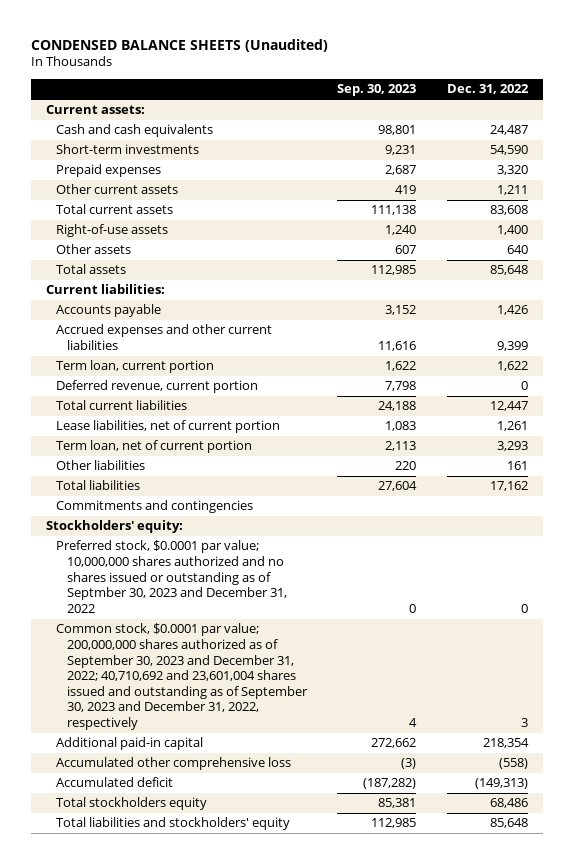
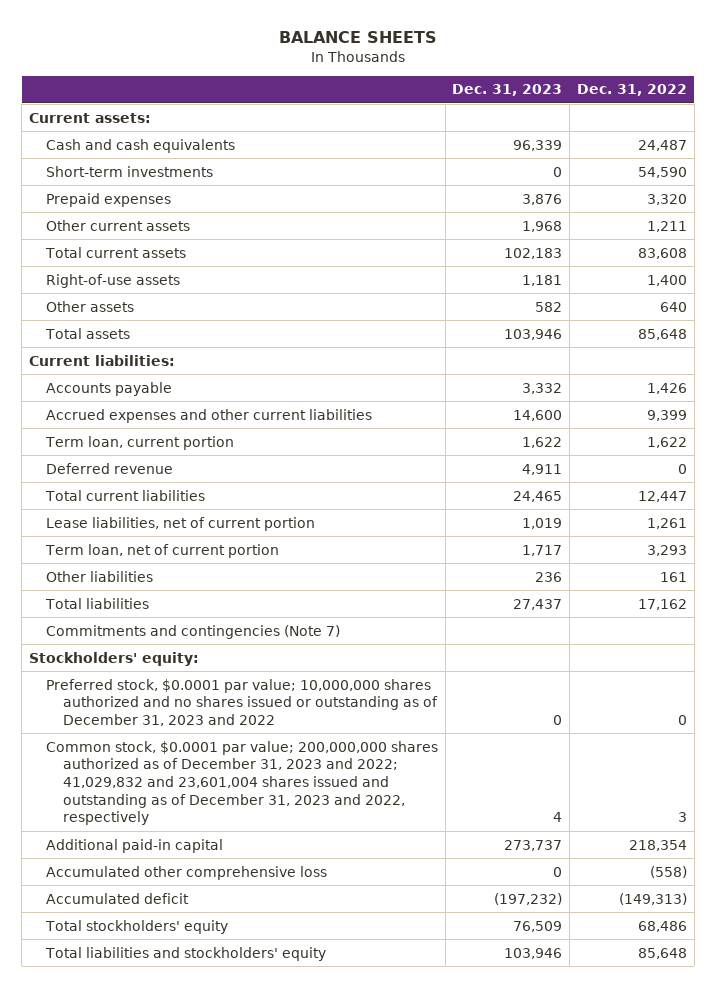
[30,38,328,52] CONDENSED BALANCE SHEETS (Unaudited) -> [279,31,438,44] BALANCE SHEETS
[337,84,417,97] Sep. 30, 2023 -> none
none -> [452,84,563,97] Dec. 31, 2023
[56,380,259,394] Deferred revenue, current portion -> [45,462,173,474] Deferred revenue
[56,500,254,514] Commitments and contingencies -> [45,624,340,639] Commitments and contingencies (Note 7)
[56,540,287,613] Preferred stock, $0.0001 par value; 10,000,000 shares authorized and no shares issued or outstanding as of Septmber 30, 2023 and December 31, 2022 -> [45,678,438,726] Preferred stock, $0.0001 par value; 10,000,000 shares authorized and no shares issued or outstanding as of December 31, 2023 and 2022
[56,623,308,730] Common stock, $0.0001 par value; 200,000,000 shares authorized as of September 30, 2023 and December 31, 2022; 40,710,692 and 23,601,004 shares issued and outstanding as of September 30, 2023 and December 31, 2022, respectively -> [45,740,438,826] Common stock, $0.0001 par value; 200,000,000 shares authorized as of December 31, 2023 and 2022; 41,029,832 and 23,601,004 shares issued and outstanding as of December 31, 2023 and 2022, respectively
[56,797,208,811] Total stockholders equity -> [44,919,228,934] Total stockholders' equity

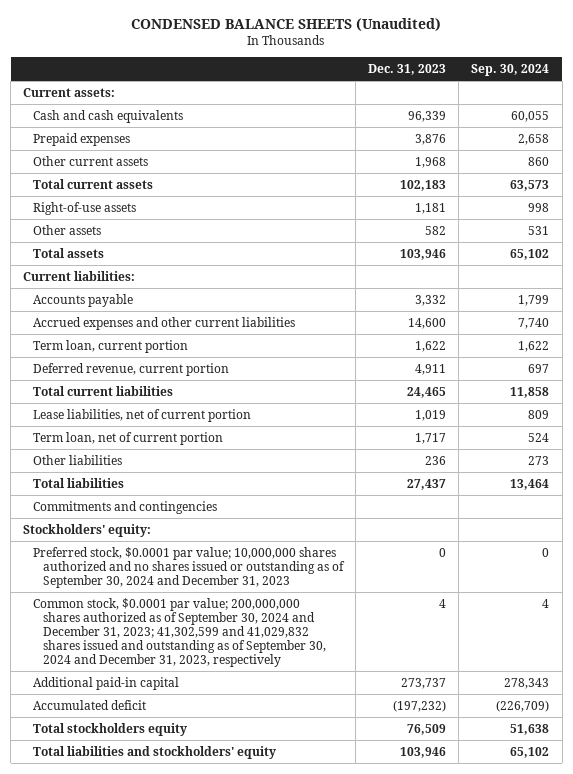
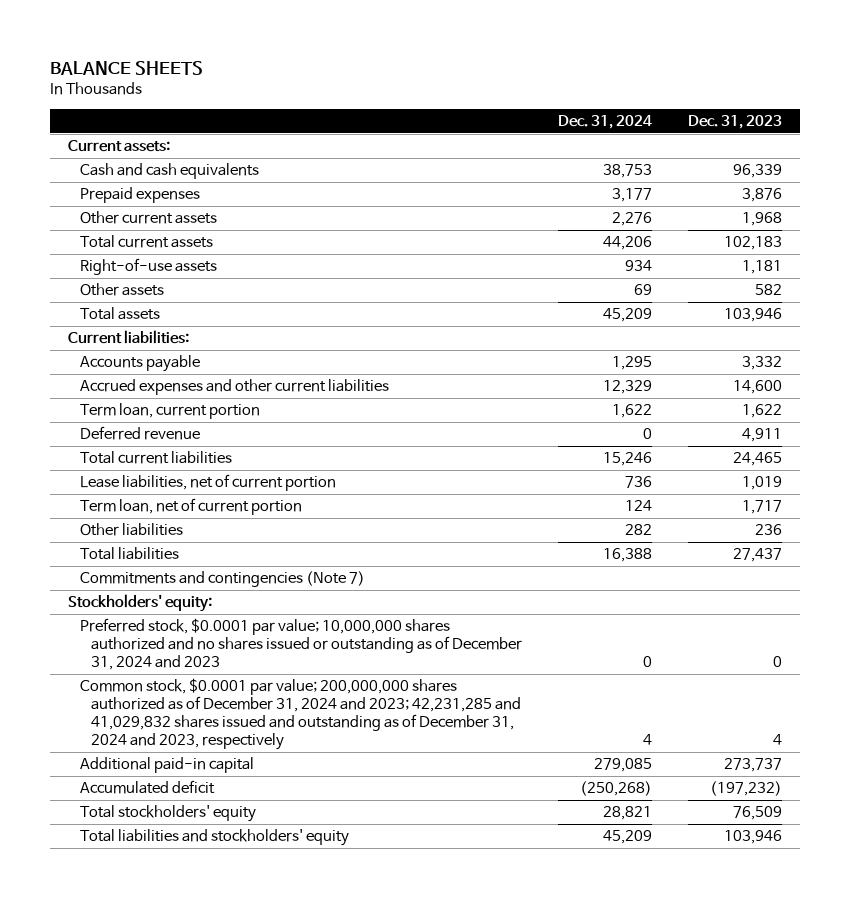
[131,18,442,32] CONDENSED BALANCE SHEETS (Unaudited) -> [50,60,204,75] BALANCE SHEETS
[471,64,550,77] Sep. 30, 2024 -> none
none -> [557,115,652,130] Dec. 31, 2024
[33,362,230,376] Deferred revenue, current portion -> [79,426,200,441] Deferred revenue
[33,500,218,514] Commitments and contingencies -> [79,571,365,588] Commitments and contingencies (Note 7)
[33,546,346,588] Preferred stock, $0.0001 par value; 10,000,000 shares authorized and no shares issued or outstanding as of September 30, 2024 and December 31, 2023 -> [79,618,523,671] Preferred stock, $0.0001 par value; 10,000,000 shares authorized and no shares issued or outstanding as of December 31, 2024 and 2023
[33,597,327,668] Common stock, $0.0001 par value; 200,000,000 shares authorized as of September 30, 2024 and December 31, 2023; 41,302,599 and 41,029,832 shares issued and outstanding as of September 30, 2024 and December 31, 2023, respectively -> [79,678,522,751] Common stock, $0.0001 par value; 200,000,000 shares authorized as of December 31, 2024 and 2023; 42,231,285 and 41,029,832 shares issued and outstanding as of December 31, 2024 and 2023, respectively
[33,722,188,736] Total stockholders equity -> [79,805,256,823] Total stockholders' equity

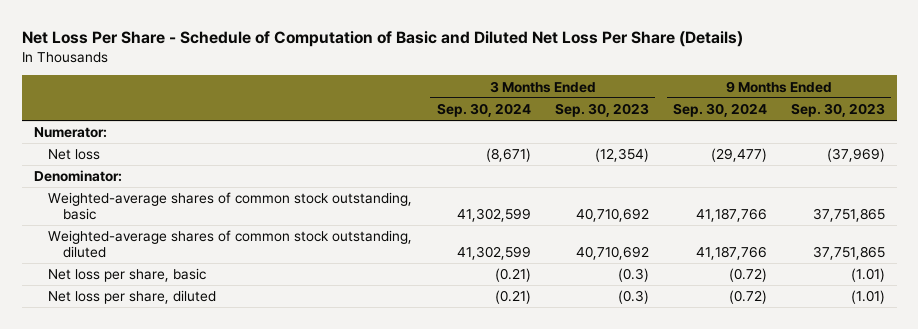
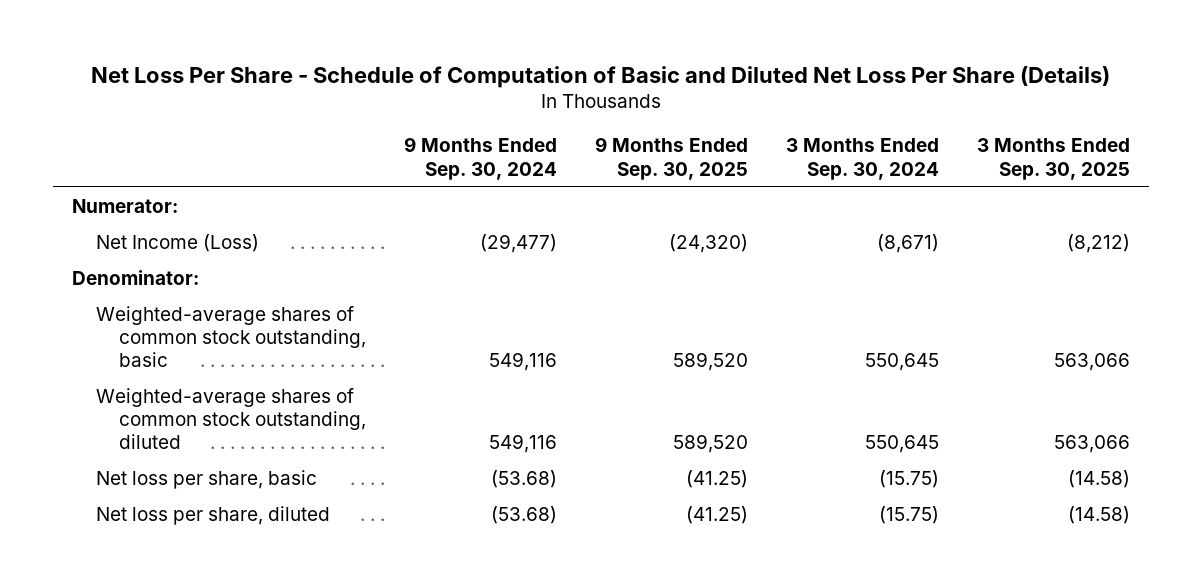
[554,103,649,118] Sep. 30, 2023 -> none
[790,103,885,118] Sep. 30, 2023 -> none
none -> [594,137,748,180] 9 Months Ended Sep. 30, 2025
none -> [976,138,1130,180] 3 Months Ended Sep. 30, 2025
[48,149,101,161] Net loss -> [95,233,259,252] Net Income (Loss)
[456,207,531,222] 41,302,599 -> [864,353,939,372] 550,645
[695,207,767,222] 41,187,766 -> [489,352,558,372] 549,116
[456,245,531,260] 41,302,599 -> [864,435,939,454] 550,645
[695,245,767,260] 41,187,766 -> [489,434,558,454] 549,116
[494,268,531,283] (0.21) -> [878,469,939,488] (15.75)
[728,268,767,283] (0.72) -> [491,469,558,488] (53.68)
[494,290,531,305] (0.21) -> [878,505,939,524] (15.75)
[728,290,767,305] (0.72) -> [491,505,558,524] (53.68)

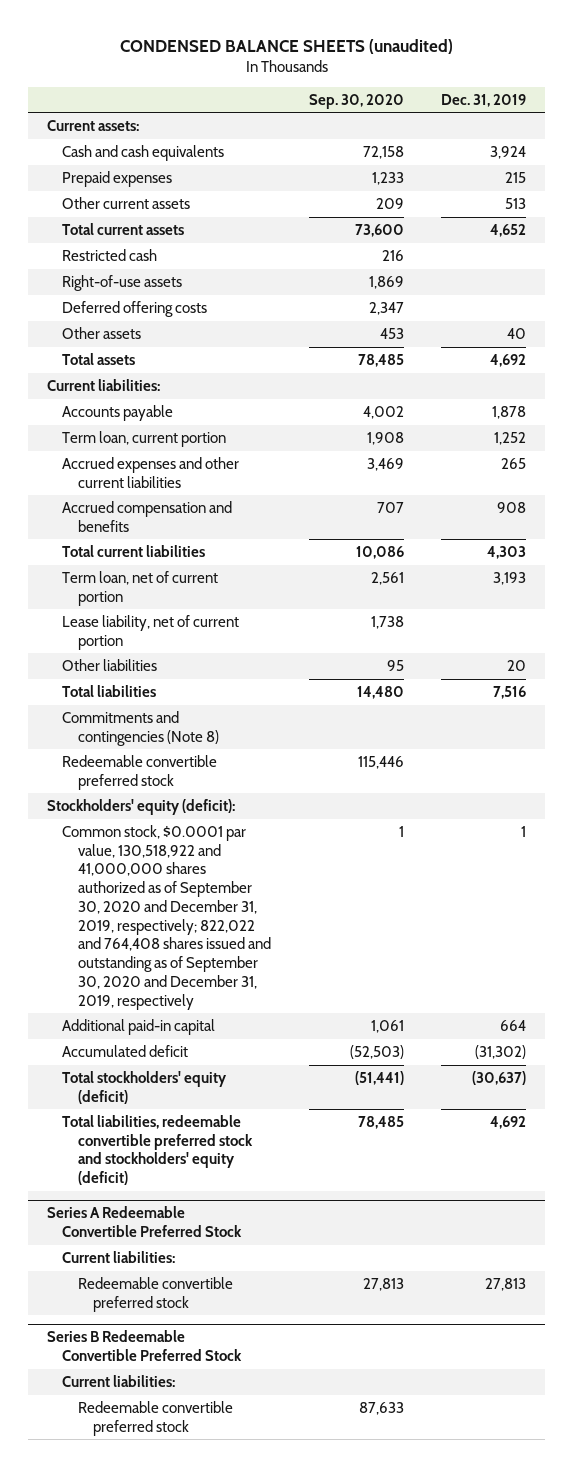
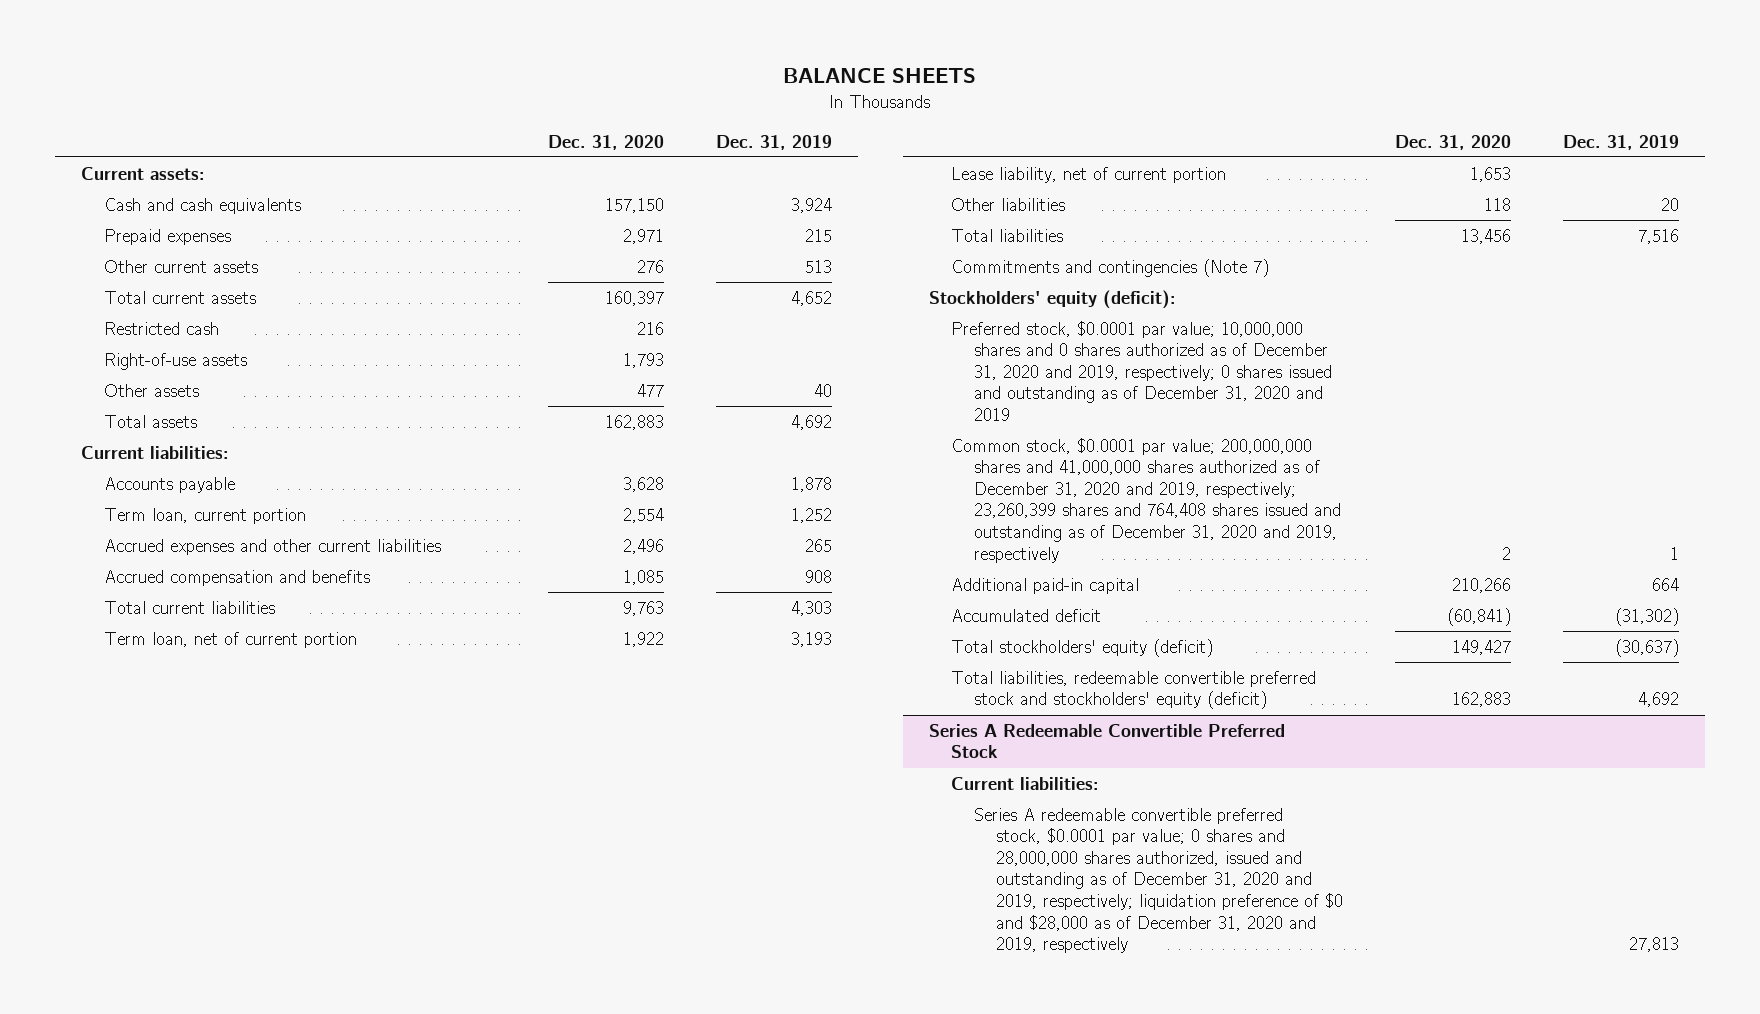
[119,38,453,54] CONDENSED BALANCE SHEETS (unaudited) -> [783,68,977,84] BALANCE SHEETS
[308,93,404,109] Sep. 30, 2020 -> none
none -> [547,134,664,150] Dec. 31, 2020
[62,301,208,318] Deferred offering costs -> none
[62,755,218,790] Redeemable convertible preferred stock -> none
[62,711,219,746] Commitments and contingencies (Note 8) -> [951,258,1270,277] Commitments and contingencies (Note 7)
none -> [951,320,1332,422] Preferred stock, $0.0001 par value; 10,000,000 shares and 0 shares authorized as of December 31, 2020 and 2019, respectively; 0 shares issued and outstanding as of December 31, 2020 and 2019
[62,825,271,1010] Common stock, $0.0001 par value, 130,518,922 and 41,000,000 shares authorized as of September 30, 2020 and December 31, 2019, respectively; 822,022 and 764,408 shares issued and outstanding as of September 30, 2020 and December 31, 2019, respectively -> [951,437,1341,563] Common stock, $0.0001 par value; 200,000,000 shares and 41,000,000 shares authorized as of December 31, 2020 and 2019, respectively; 23,260,399 shares and 764,408 shares issued and outstanding as of December 31, 2020 and 2019, respectively
[47,1330,243,1362] Series B Redeemable Convertible Preferred Stock -> none
[62,1375,176,1388] Current liabilities: -> none
[77,1401,233,1436] Redeemable convertible preferred stock -> none
[77,1277,233,1312] Redeemable convertible preferred stock -> [973,807,1344,954] Series A redeemable convertible preferred stock, $0.0001 par value; 0 shares and 28,000,000 shares authorized, issued and outstanding as of December 31, 2020 and 2019, respectively; liquidation preference of $0 and $28,000 as of December 31, 2020 and 2019, respectively

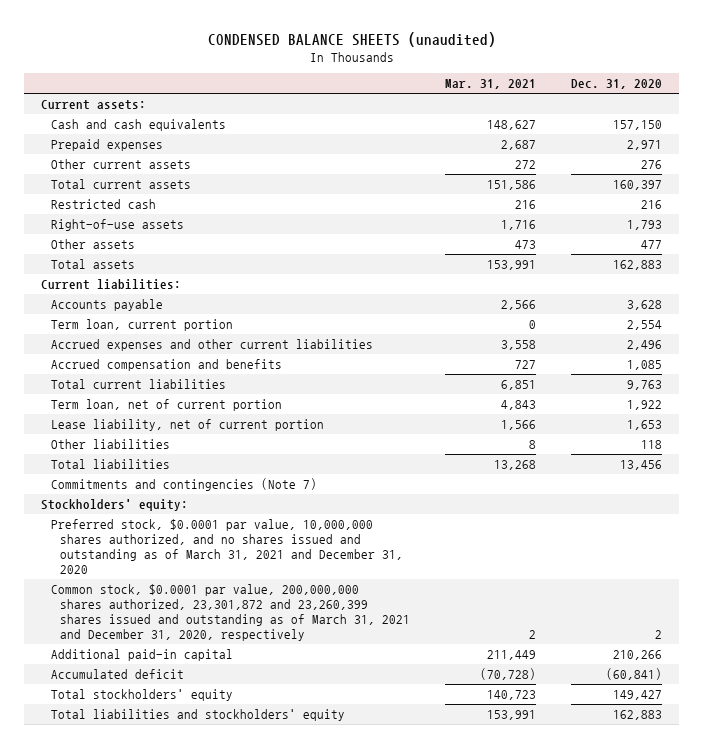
[783,68,977,84] BALANCE SHEETS -> [207,31,496,47] CONDENSED BALANCE SHEETS (unaudited)
[715,134,832,150] Dec. 31, 2019 -> none
none -> [444,79,536,90] Mar. 31, 2021
[928,289,1176,309] Stockholders' equity (deficit): -> [41,499,189,512] Stockholders' equity:
[951,320,1332,422] Preferred stock, $0.0001 par value; 10,000,000 shares and 0 shares authorized as of December 31, 2020 and 2019, respectively; 0 shares issued and outstanding as of December 31, 2020 and 2019 -> [50,519,404,574] Preferred stock, $0.0001 par value, 10,000,000 shares authorized, and no shares issued and outstanding as of March 31, 2021 and December 31, 2020
[951,437,1341,563] Common stock, $0.0001 par value; 200,000,000 shares and 41,000,000 shares authorized as of December 31, 2020 and 2019, respectively; 23,260,399 shares and 764,408 shares issued and outstanding as of December 31, 2020 and 2019, respectively -> [50,584,411,641] Common stock, $0.0001 par value, 200,000,000 shares authorized, 23,301,872 and 23,260,399 shares issued and outstanding as of March 31, 2021 and December 31, 2020, respectively
[928,723,1285,759] Series A Redeemable Convertible Preferred Stock -> none
[951,776,1100,790] Current liabilities: -> none
[973,807,1344,954] Series A redeemable convertible preferred stock, $0.0001 par value; 0 shares and 28,000,000 shares authorized, issued and outstanding as of December 31, 2020 and 2019, respectively; liquidation preference of $0 and $28,000 as of December 31, 2020 and 2019, respectively -> none
[951,638,1214,657] Total stockholders' equity (deficit) -> [50,689,233,702] Total stockholders' equity
[951,670,1317,710] Total liabilities, redeemable convertible preferred stock and stockholders' equity (deficit) -> [50,709,345,722] Total liabilities and stockholders' equity

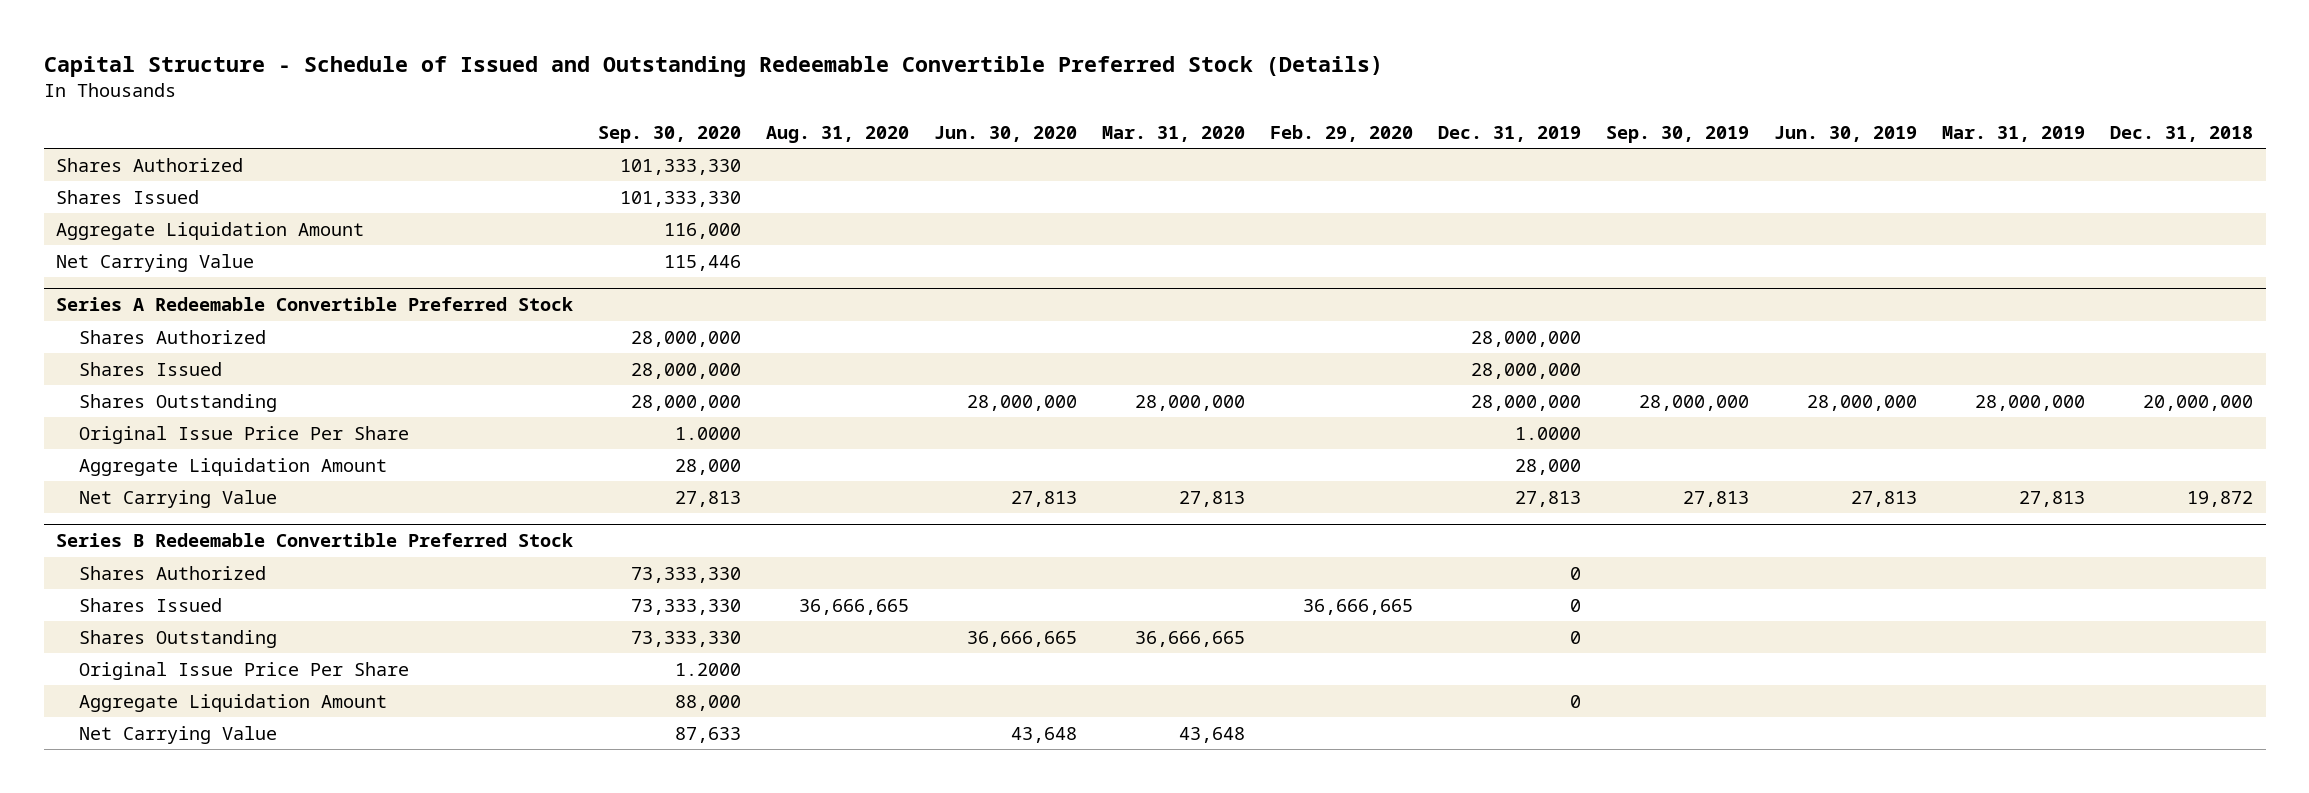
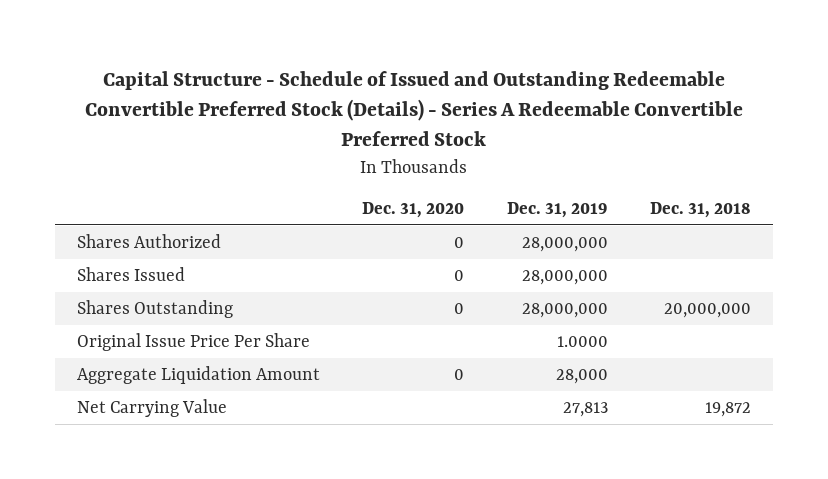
[43,56,1383,78] Capital Structure - Schedule of Issued and Outstanding Redeemable Convertible Preferred Stock (Details) -> [85,70,744,147] Capital Structure - Schedule of Issued and Outstanding Redeemable Convertible Preferred Stock (Details) - Series A Redeemable Convertible Preferred Stock
[598,125,742,143] Sep. 30, 2020 -> none
[766,125,910,143] Aug. 31, 2020 -> none
[934,125,1078,142] Jun. 30, 2020 -> none
[1102,125,1246,142] Mar. 31, 2020 -> none
[1270,124,1414,142] Feb. 29, 2020 -> none
[1606,125,1750,143] Sep. 30, 2019 -> none
[1774,125,1918,142] Jun. 30, 2019 -> none
[1942,125,2086,142] Mar. 31, 2019 -> none
none -> [362,202,465,219] Dec. 31, 2020
[56,157,244,172] Shares Authorized -> none
[56,189,200,204] Shares Issued -> none
[56,221,365,240] Aggregate Liquidation Amount -> none
[56,253,255,272] Net Carrying Value -> none
[56,297,574,312] Series A Redeemable Convertible Preferred Stock -> none
[56,533,574,548] Series B Redeemable Convertible Preferred Stock -> none
[78,565,266,580] Shares Authorized -> none
[78,597,222,612] Shares Issued -> none
[78,629,277,648] Shares Outstanding -> none
[78,661,409,680] Original Issue Price Per Share -> none
[78,693,387,712] Aggregate Liquidation Amount -> none
[78,725,277,744] Net Carrying Value -> none

